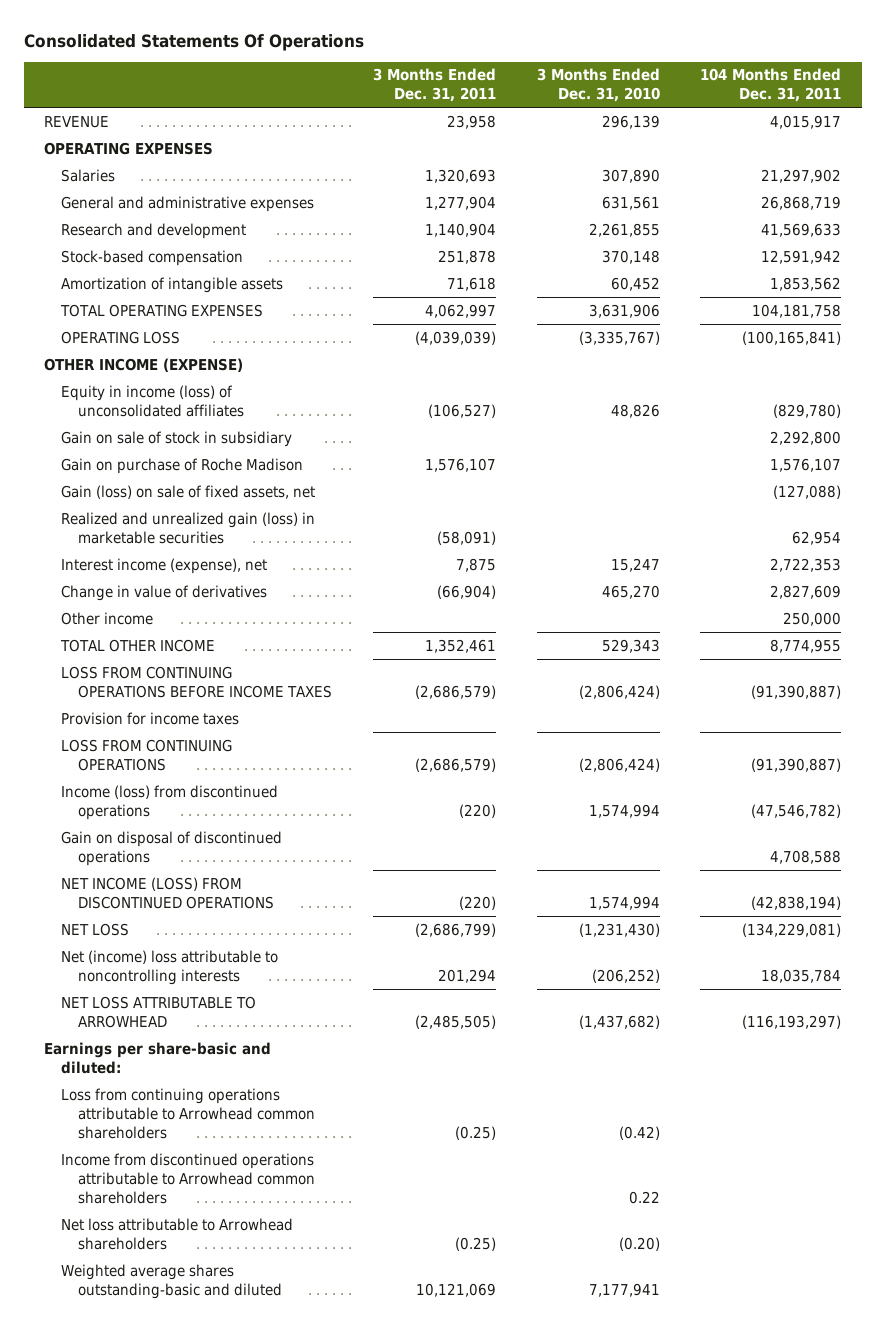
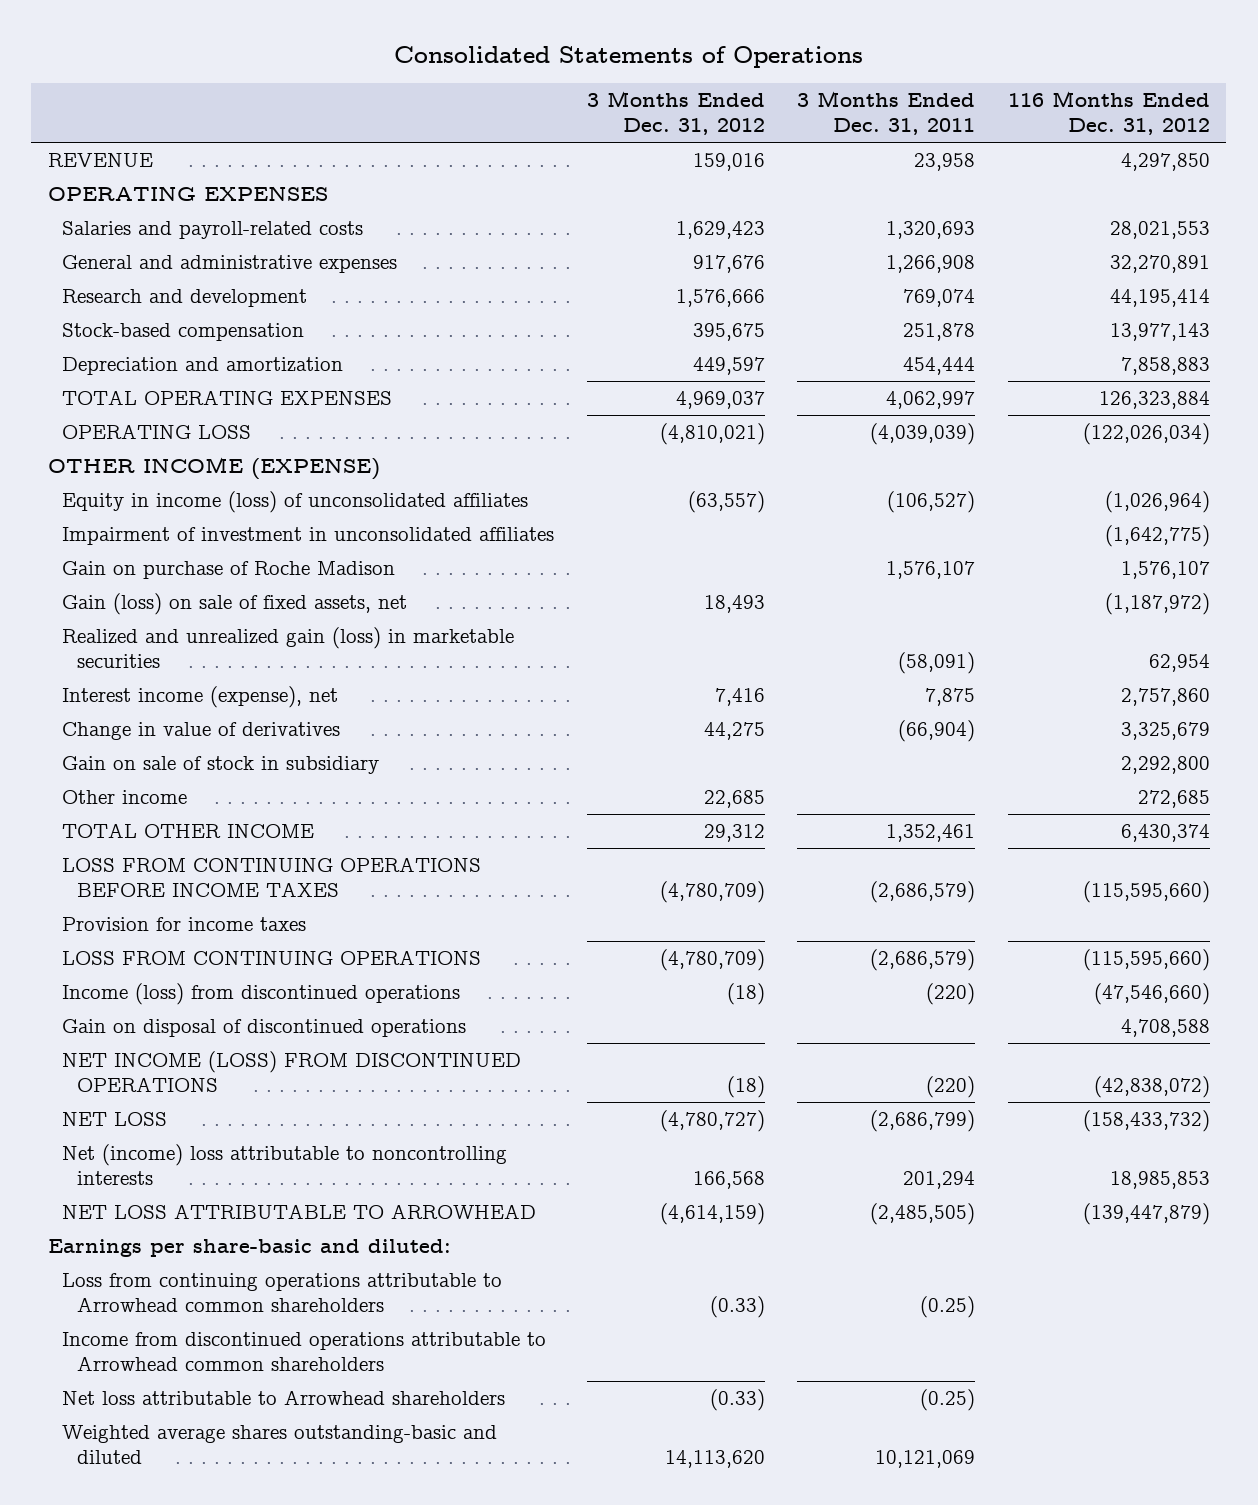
[23,33,364,51] Consolidated Statements Of Operations -> [393,45,863,68] Consolidated Statements of Operations
[536,68,660,103] 3 Months Ended Dec. 31, 2010 -> none
[700,68,842,103] 104 Months Ended Dec. 31, 2011 -> none
none -> [586,91,765,135] 3 Months Ended Dec. 31, 2012
none -> [1007,91,1210,135] 116 Months Ended Dec. 31, 2012
[61,168,116,182] Salaries -> [62,221,364,240] Salaries and payroll-related costs
[424,195,496,210] 1,277,904 -> [886,255,976,274] 1,266,908
[424,222,496,237] 1,140,904 -> [903,289,976,308] 769,074
[61,276,284,293] Amortization of intangible assets -> none
none -> [62,357,344,376] Depreciation and amortization
none -> [62,527,555,546] Impairment of investment in unconsolidated affiliates
[61,430,293,447] Gain on sale of stock in subsidiary -> [62,756,380,775] Gain on sale of stock in subsidiary

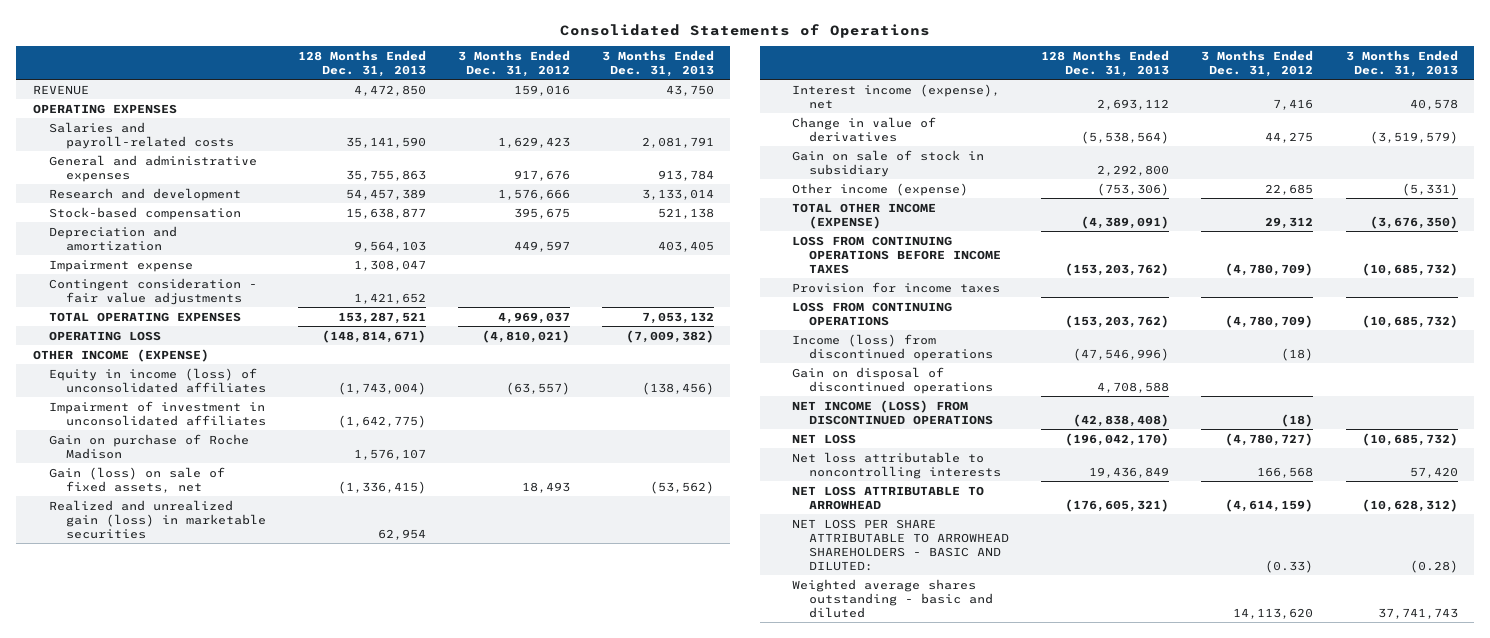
[797,91,976,135] 3 Months Ended Dec. 31, 2011 -> none
[1007,91,1210,135] 116 Months Ended Dec. 31, 2012 -> none
none -> [298,49,427,78] 128 Months Ended Dec. 31, 2013
none -> [602,49,715,78] 3 Months Ended Dec. 31, 2013
none -> [49,259,194,272] Impairment expense
none -> [49,277,258,305] Contingent consideration - fair value adjustments
[62,790,188,805] Other income -> [792,182,969,196] Other income (expense)
[62,823,315,839] TOTAL OTHER INCOME -> [792,202,937,229] TOTAL OTHER INCOME (EXPENSE)
[62,1144,508,1185] Net (income) loss attributable to noncontrolling interests -> [792,451,1002,479] Net loss attributable to noncontrolling interests
[47,1239,451,1258] Earnings per share-basic and diluted: -> none
[62,1273,503,1312] Loss from continuing operations attributable to Arrowhead common shareholders -> none
[62,1332,547,1371] Income from discontinued operations attributable to Arrowhead common shareholders -> none
[62,1390,506,1406] Net loss attributable to Arrowhead shareholders -> [792,518,1010,572] NET LOSS PER SHARE ATTRIBUTABLE TO ARROWHEAD SHAREHOLDERS - BASIC AND DILUTED:
[62,1425,498,1464] Weighted average shares outstanding-basic and diluted -> [792,578,994,618] Weighted average shares outstanding - basic and diluted

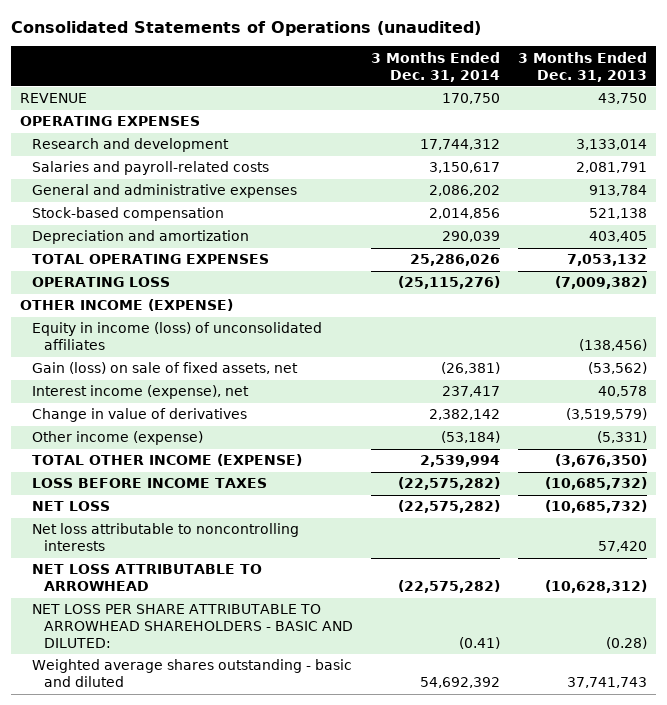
[560,23,931,38] Consolidated Statements of Operations -> [11,20,482,36] Consolidated Statements of Operations (unaudited)
[298,49,427,78] 128 Months Ended Dec. 31, 2013 -> none
[458,49,571,78] 3 Months Ended Dec. 31, 2012 -> none
none -> [370,51,500,82] 3 Months Ended Dec. 31, 2014
[49,187,242,201] Research and development -> [31,138,229,153] Research and development
[49,259,194,272] Impairment expense -> none
[49,277,258,305] Contingent consideration - fair value adjustments -> none
[49,400,266,426] Impairment of investment in unconsolidated affiliates -> none
[49,433,250,459] Gain on purchase of Roche Madison -> none
[49,499,266,539] Realized and unrealized gain (loss) in marketable securities -> none
[792,149,985,177] Gain on sale of stock in subsidiary -> none
[792,281,1001,293] Provision for income taxes -> none
[792,301,953,326] LOSS FROM CONTINUING OPERATIONS -> none
[792,333,994,361] Income (loss) from discontinued operations -> none
[792,366,994,394] Gain on disposal of discontinued operations -> none
[792,399,994,425] NET INCOME (LOSS) FROM DISCONTINUED OPERATIONS -> none
[792,235,1002,274] LOSS FROM CONTINUING OPERATIONS BEFORE INCOME TAXES -> [31,478,267,489] LOSS BEFORE INCOME TAXES

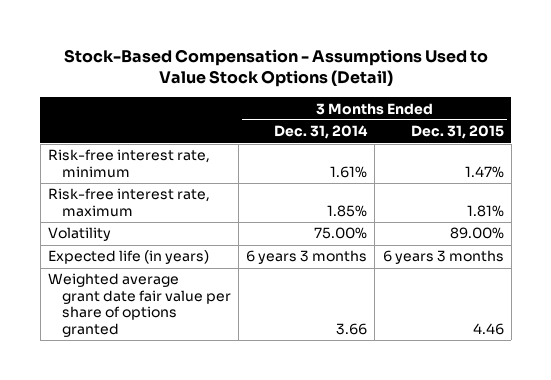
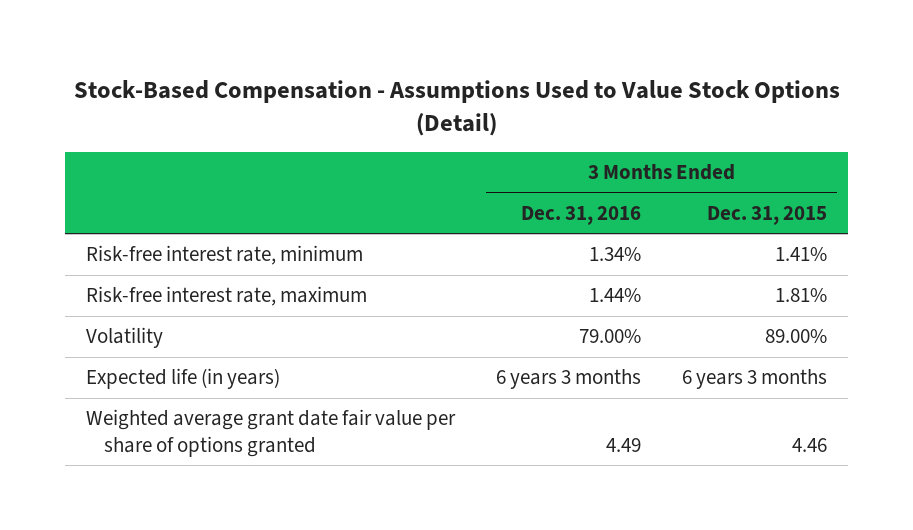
[274,125,369,140] Dec. 31, 2014 -> none
none -> [521,205,642,225] Dec. 31, 2016
[464,165,504,178] 1.47% -> [775,247,828,262] 1.41%

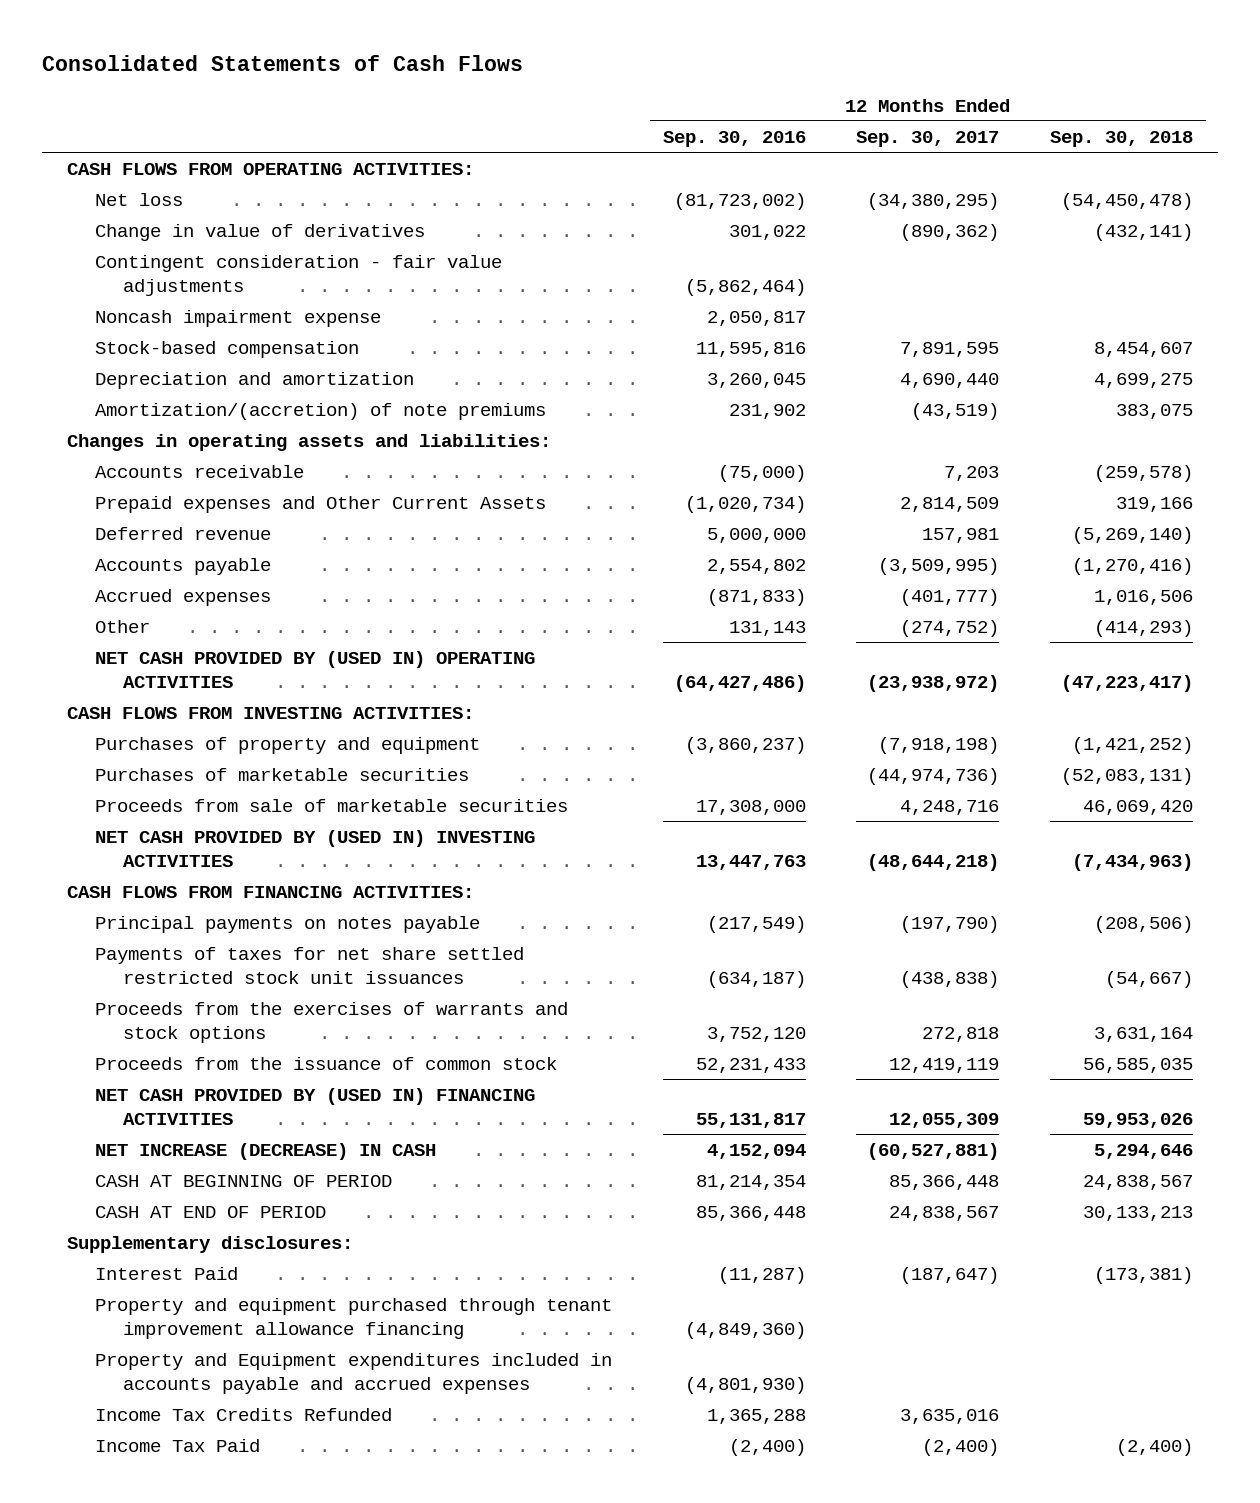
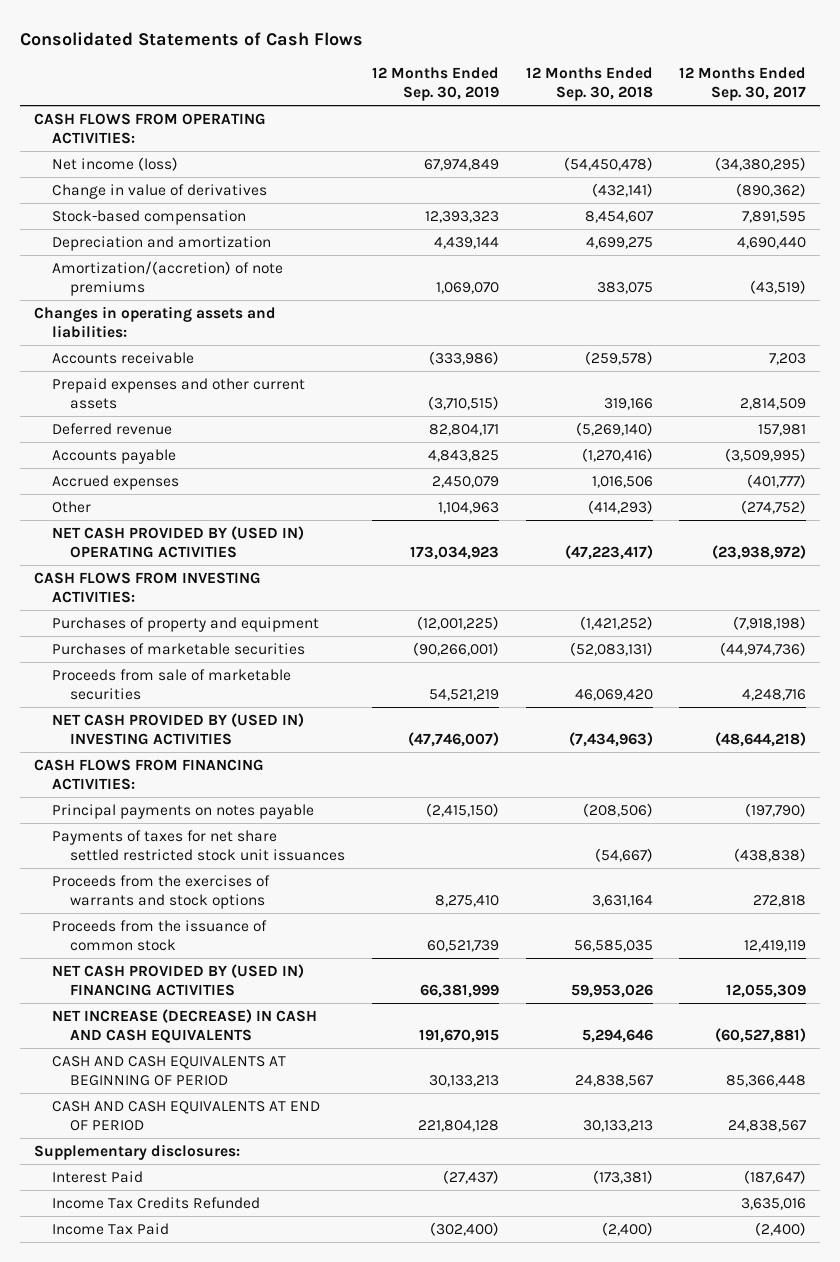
[662,130,806,147] Sep. 30, 2016 -> none
none -> [371,67,499,101] 12 Months Ended Sep. 30, 2019
[95,192,184,206] Net loss -> [51,157,178,172] Net income (loss)
[95,254,503,297] Contingent consideration - fair value adjustments -> none
[95,309,382,327] Noncash impairment expense -> none
[95,495,547,513] Prepaid expenses and Other Current Assets -> [51,378,305,409] Prepaid expenses and other current assets
[95,1142,437,1160] NET INCREASE (DECREASE) IN CASH -> [51,1009,317,1043] NET INCREASE (DECREASE) IN CASH AND CASH EQUIVALENTS
[95,1174,393,1187] CASH AT BEGINNING OF PERIOD -> [51,1056,286,1086] CASH AND CASH EQUIVALENTS AT BEGINNING OF PERIOD
[95,1205,327,1218] CASH AT END OF PERIOD -> [51,1101,320,1131] CASH AND CASH EQUIVALENTS AT END OF PERIOD
[95,1297,613,1340] Property and equipment purchased through tenant improvement allowance financing -> none
[95,1352,613,1395] Property and Equipment expenditures included in accounts payable and accrued expenses -> none

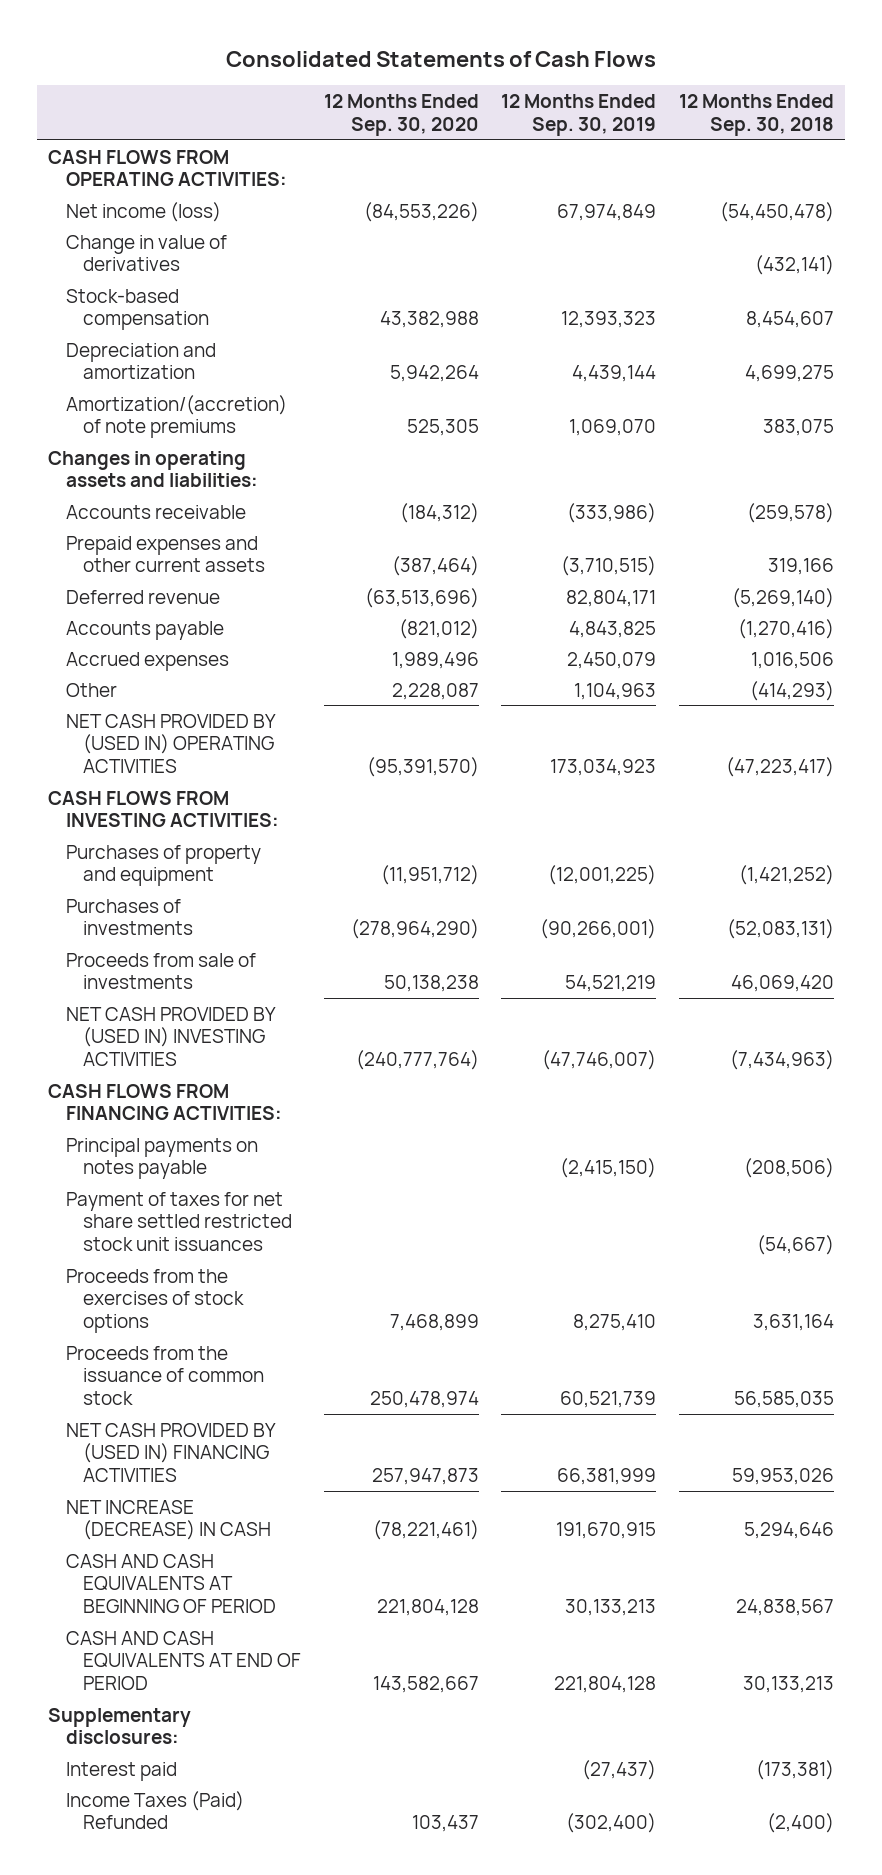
[679,67,807,101] 12 Months Ended Sep. 30, 2017 -> none
none -> [323,94,479,136] 12 Months Ended Sep. 30, 2020
[51,643,305,656] Purchases of marketable securities -> [65,898,194,936] Purchases of investments
[51,669,291,700] Proceeds from sale of marketable securities -> [65,952,256,990] Proceeds from sale of investments
[51,830,346,861] Payments of taxes for net share settled restricted stock unit issuances -> [65,1191,293,1252] Payment of taxes for net share settled restricted stock unit issuances
[51,875,270,909] Proceeds from the exercises of warrants and stock options -> [65,1268,245,1334] Proceeds from the exercises of stock options
[51,1009,317,1043] NET INCREASE (DECREASE) IN CASH AND CASH EQUIVALENTS -> [65,1499,272,1541] NET INCREASE (DECREASE) IN CASH
[51,1197,260,1210] Income Tax Credits Refunded -> none
[51,1171,143,1184] Interest Paid -> [65,1761,177,1781] Interest paid
[51,1223,169,1236] Income Tax Paid -> [65,1790,244,1830] Income Taxes (Paid) Refunded

